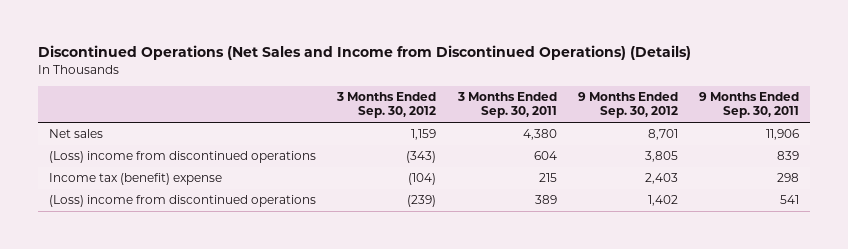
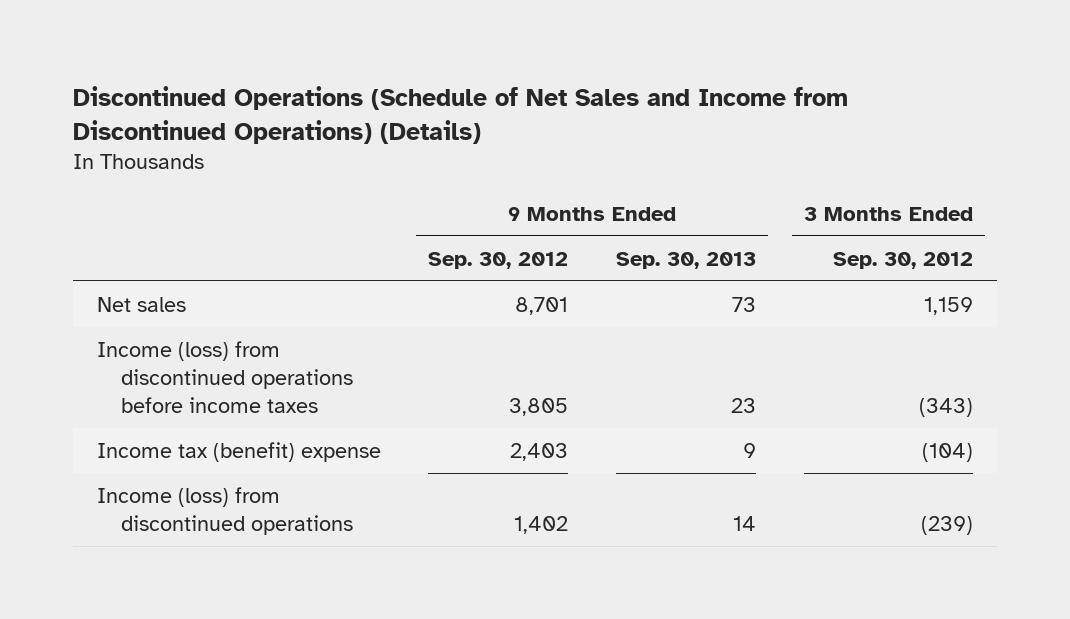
[38,45,692,61] Discontinued Operations (Net Sales and Income from Discontinued Operations) (Details) -> [72,86,848,144] Discontinued Operations (Schedule of Net Sales and Income from Discontinued Operations) (Details)
[456,92,557,119] 3 Months Ended Sep. 30, 2011 -> none
[699,92,800,119] 9 Months Ended Sep. 30, 2011 -> none
none -> [616,251,757,269] Sep. 30, 2013
[49,151,317,164] (Loss) income from discontinued operations -> [96,340,354,414] Income (loss) from discontinued operations before income taxes
[49,195,317,208] (Loss) income from discontinued operations -> [96,486,354,535] Income (loss) from discontinued operations

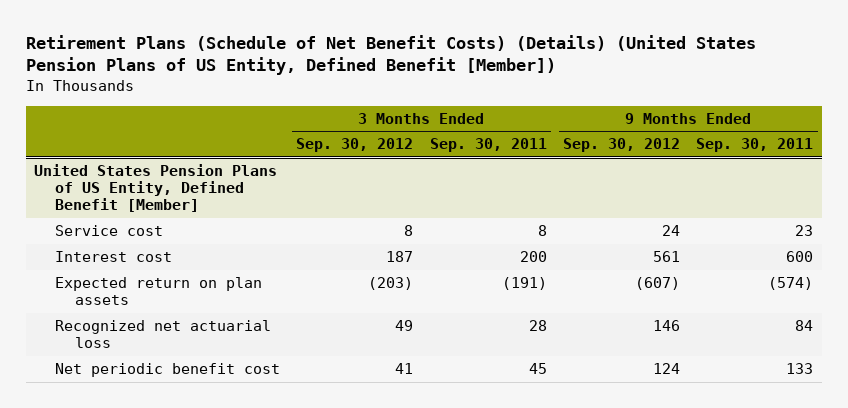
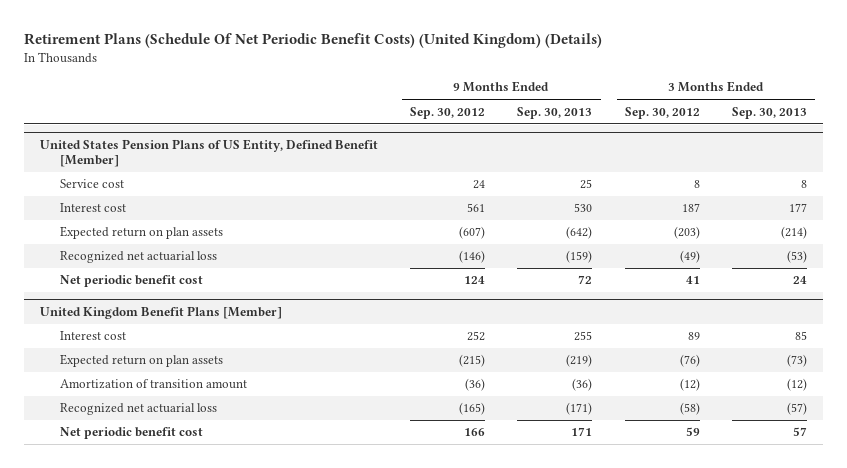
[26,34,757,76] Retirement Plans (Schedule of Net Benefit Costs) (Details) (United States Pension Plans of US Entity, Defined Benefit [Member]) -> [23,33,602,49] Retirement Plans (Schedule Of Net Periodic Benefit Costs) (United Kingdom) (Details)
[429,138,547,153] Sep. 30, 2011 -> none
[696,138,814,153] Sep. 30, 2011 -> none
none -> [517,106,593,119] Sep. 30, 2013
none -> [732,106,808,119] Sep. 30, 2013
[395,320,414,332] 49 -> [679,250,700,264] (49)
[653,320,681,332] 146 -> [459,250,486,264] (146)
none -> [39,305,282,319] United Kingdom Benefit Plans [Member]
none -> [59,331,126,341] Interest cost
none -> [59,354,223,368] Expected return on plan assets
none -> [59,379,247,390] Amortization of transition amount
none -> [59,403,217,416] Recognized net actuarial loss
none -> [59,427,203,440] Net periodic benefit cost

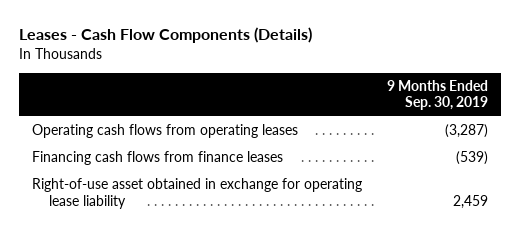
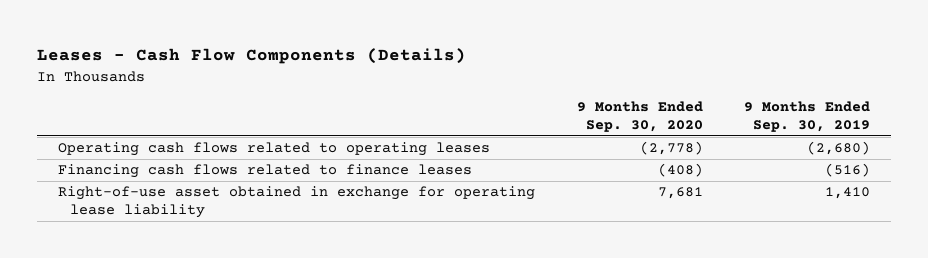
none -> [576,101,703,133] 9 Months Ended Sep. 30, 2020
[31,124,298,139] Operating cash flows from operating leases -> [57,142,490,157] Operating cash flows related to operating leases
[445,124,489,139] (3,287) -> [807,141,871,156] (2,680)
[31,151,283,166] Financing cash flows from finance leases -> [57,164,472,179] Financing cash flows related to finance leases
[456,151,489,166] (539) -> [825,163,871,178] (516)
[453,194,489,209] 2,459 -> [825,187,871,200] 1,410

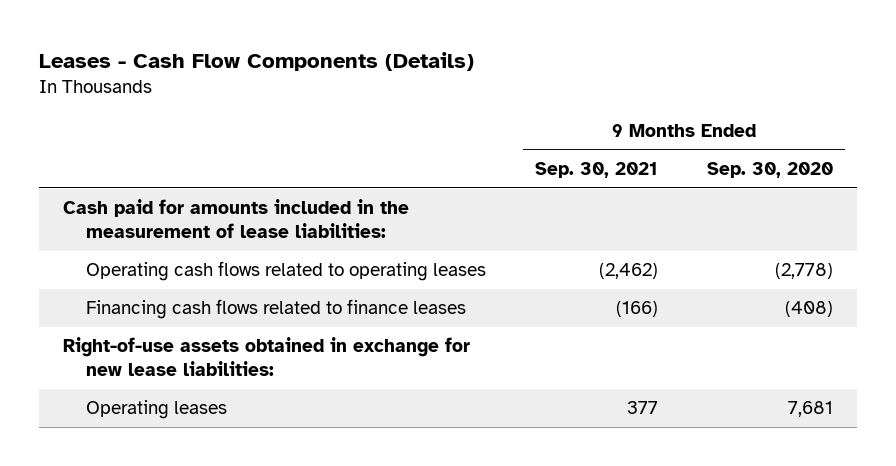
[744,101,871,133] 9 Months Ended Sep. 30, 2019 -> none
none -> [534,162,658,179] Sep. 30, 2021
none -> [63,199,410,239] Cash paid for amounts included in the measurement of lease liabilities:
none -> [63,337,471,377] Right-of-use assets obtained in exchange for new lease liabilities:
[57,186,535,219] Right-of-use asset obtained in exchange for operating lease liability -> [86,400,228,420] Operating leases

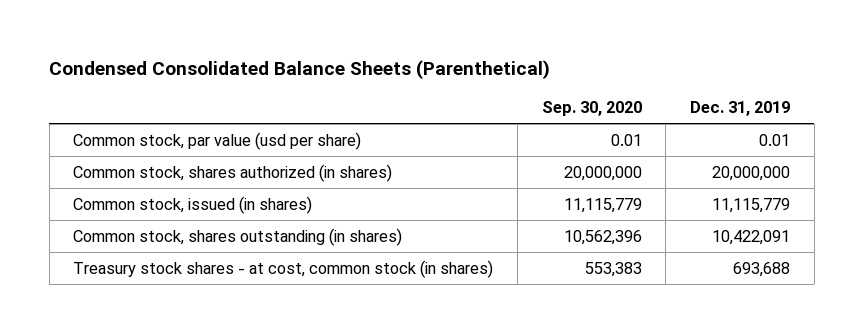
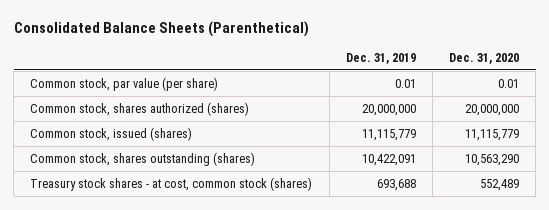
[49,59,551,79] Condensed Consolidated Balance Sheets (Parenthetical) -> [13,20,309,37] Consolidated Balance Sheets (Parenthetical)
[541,100,642,116] Sep. 30, 2020 -> none
none -> [449,53,520,65] Dec. 31, 2020
[73,131,362,150] Common stock, par value (usd per share) -> [30,76,219,91] Common stock, par value (per share)
[73,163,393,182] Common stock, shares authorized (in shares) -> [30,101,250,116] Common stock, shares authorized (shares)
[73,195,313,214] Common stock, issued (in shares) -> [30,126,193,141] Common stock, issued (shares)
[73,227,403,246] Common stock, shares outstanding (in shares) -> [30,151,256,166] Common stock, shares outstanding (shares)
[73,259,494,278] Treasury stock shares - at cost, common stock (in shares) -> [30,176,313,191] Treasury stock shares - at cost, common stock (shares)

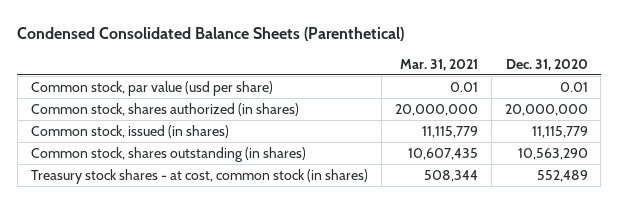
[13,20,309,37] Consolidated Balance Sheets (Parenthetical) -> [17,27,405,42] Condensed Consolidated Balance Sheets (Parenthetical)
[345,53,416,65] Dec. 31, 2019 -> none
none -> [399,58,478,71] Mar. 31, 2021
[30,76,219,91] Common stock, par value (per share) -> [30,80,273,96] Common stock, par value (usd per share)
[30,101,250,116] Common stock, shares authorized (shares) -> [30,102,299,116] Common stock, shares authorized (in shares)
[30,126,193,141] Common stock, issued (shares) -> [30,124,229,138] Common stock, issued (in shares)
[30,151,256,166] Common stock, shares outstanding (shares) -> [30,146,306,162] Common stock, shares outstanding (in shares)
[30,176,313,191] Treasury stock shares - at cost, common stock (shares) -> [30,168,368,184] Treasury stock shares - at cost, common stock (in shares)

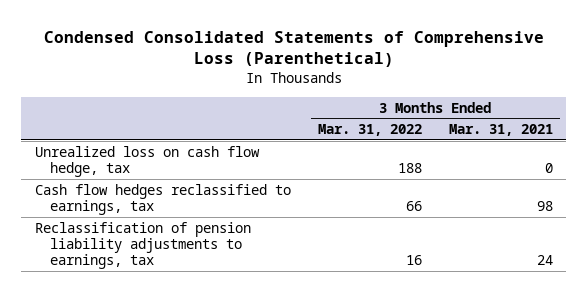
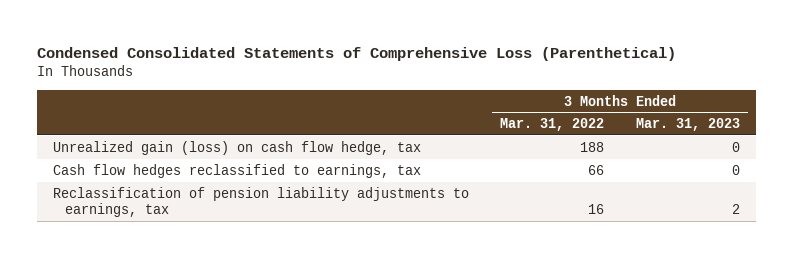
[448,124,553,137] Mar. 31, 2021 -> none
none -> [636,118,741,132] Mar. 31, 2023
[34,145,260,178] Unrealized loss on cash flow hedge, tax -> [52,140,421,155] Unrealized gain (loss) on cash flow hedge, tax

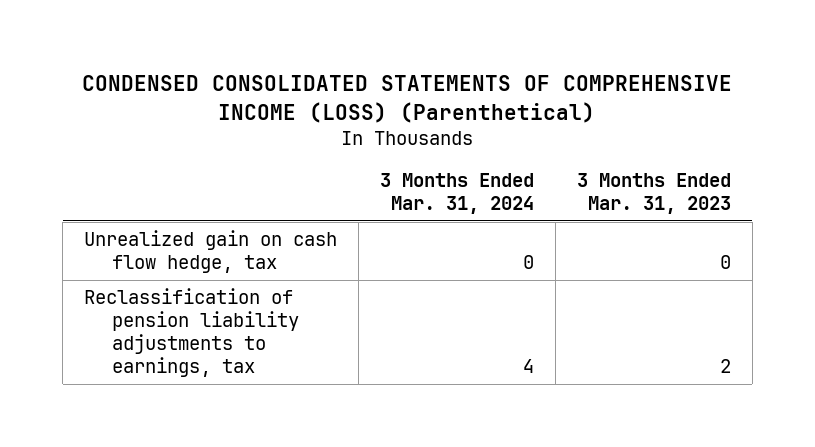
[36,46,676,61] Condensed Consolidated Statements of Comprehensive Loss (Parenthetical) -> [82,75,733,123] CONDENSED CONSOLIDATED STATEMENTS OF COMPREHENSIVE INCOME (LOSS) (Parenthetical)
[500,118,605,132] Mar. 31, 2022 -> none
none -> [379,173,534,215] 3 Months Ended Mar. 31, 2024
[52,163,421,178] Cash flow hedges reclassified to earnings, tax -> none
[52,140,421,155] Unrealized gain (loss) on cash flow hedge, tax -> [84,230,338,274] Unrealized gain on cash flow hedge, tax

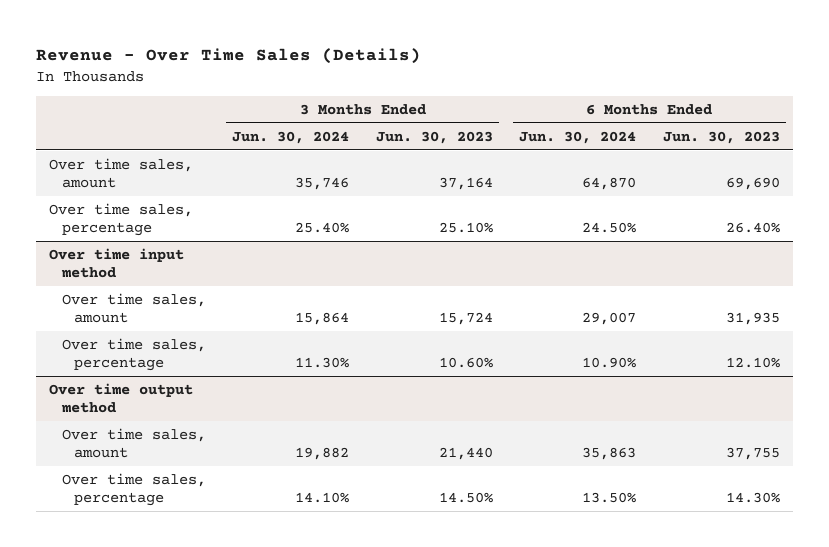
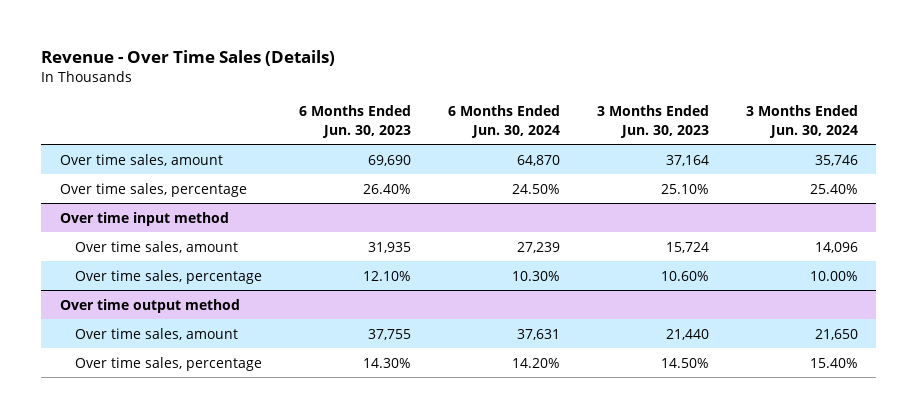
[295,311,350,325] 15,864 -> [814,241,858,253] 14,096
[582,311,637,325] 29,007 -> [517,241,561,253] 27,239
[295,356,350,368] 11.30% -> [809,270,858,281] 10.00%
[582,356,637,368] 10.90% -> [512,270,561,281] 10.30%
[295,446,350,460] 19,882 -> [814,328,858,340] 21,650
[582,446,637,460] 35,863 -> [517,328,561,340] 37,631
[295,491,350,503] 14.10% -> [809,357,858,368] 15.40%
[582,491,637,503] 13.50% -> [512,357,561,368] 14.20%

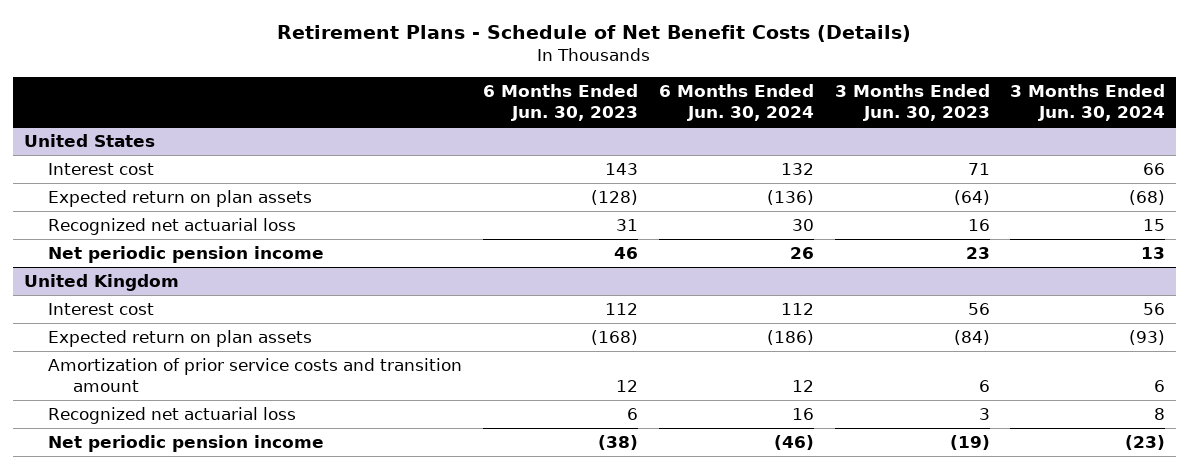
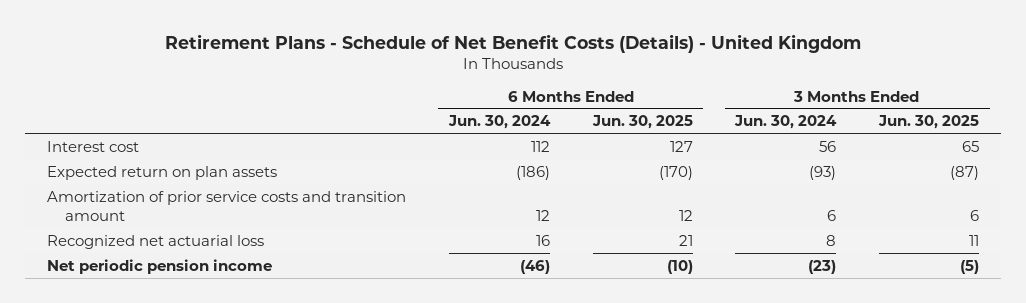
[277,24,912,42] Retirement Plans - Schedule of Net Benefit Costs (Details) -> [165,33,862,53] Retirement Plans - Schedule of Net Benefit Costs (Details) - United Kingdom
[483,84,639,122] 6 Months Ended Jun. 30, 2023 -> none
[834,84,990,122] 3 Months Ended Jun. 30, 2023 -> none
none -> [591,115,693,130] Jun. 30, 2025
none -> [878,115,980,130] Jun. 30, 2025
[23,134,155,148] United States -> none
[48,163,155,176] Interest cost -> none
[48,190,313,208] Expected return on plan assets -> none
[48,218,297,236] Recognized net actuarial loss -> none
[48,246,325,264] Net periodic pension income -> none
[23,274,179,292] United Kingdom -> none

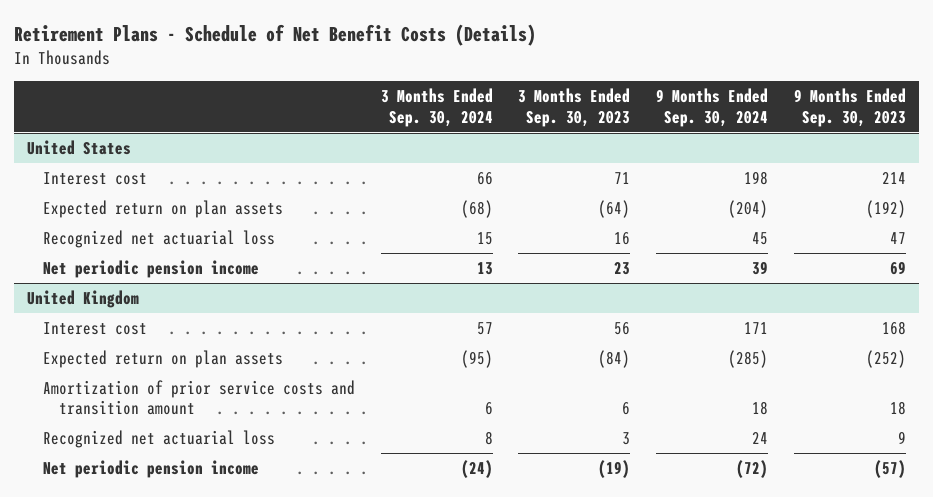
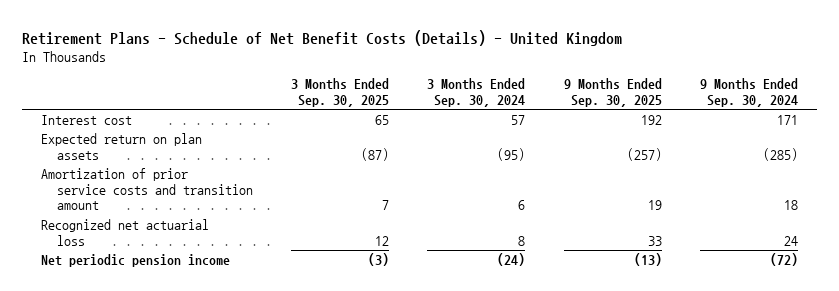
[14,23,537,46] Retirement Plans - Schedule of Net Benefit Costs (Details) -> [22,29,623,46] Retirement Plans - Schedule of Net Benefit Costs (Details) - United Kingdom
[518,88,631,127] 3 Months Ended Sep. 30, 2023 -> none
[793,88,906,127] 9 Months Ended Sep. 30, 2023 -> none
none -> [291,78,390,107] 3 Months Ended Sep. 30, 2025
none -> [563,78,662,107] 9 Months Ended Sep. 30, 2025
[27,140,132,156] United States -> none
[43,172,148,186] Interest cost -> none
[43,200,284,219] Expected return on plan assets -> none
[43,230,276,249] Recognized net actuarial loss -> none
[43,260,260,279] Net periodic pension income -> none
[27,290,140,309] United Kingdom -> none

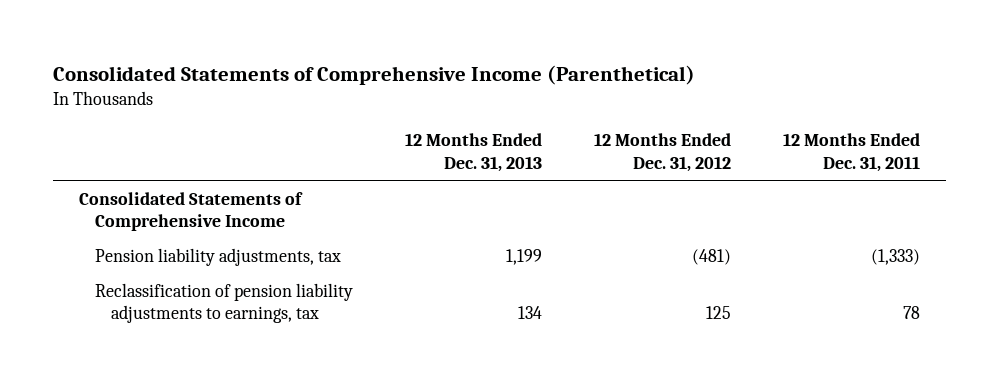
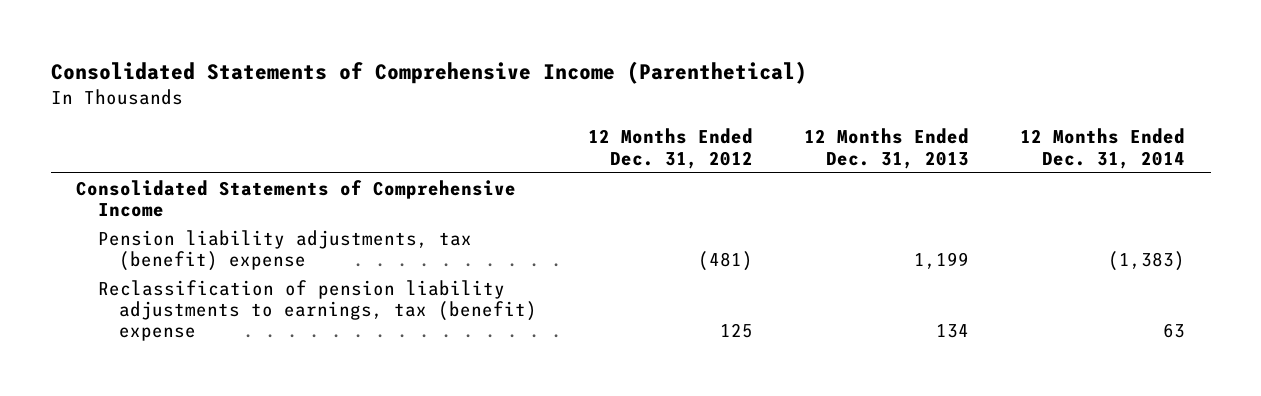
[783,133,921,172] 12 Months Ended Dec. 31, 2011 -> none
none -> [1020,128,1186,169] 12 Months Ended Dec. 31, 2014
[94,247,341,266] Pension liability adjustments, tax -> [97,229,472,272] Pension liability adjustments, tax (benefit) expense
[94,282,353,323] Reclassification of pension liability adjustments to earnings, tax -> [97,279,537,342] Reclassification of pension liability adjustments to earnings, tax (benefit) expense

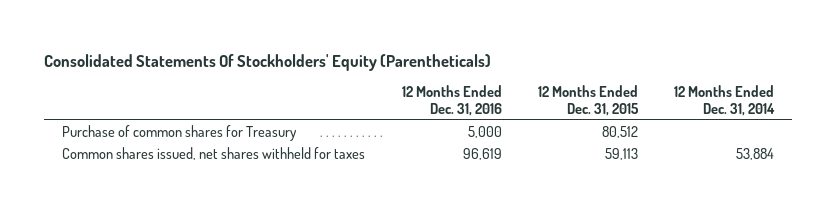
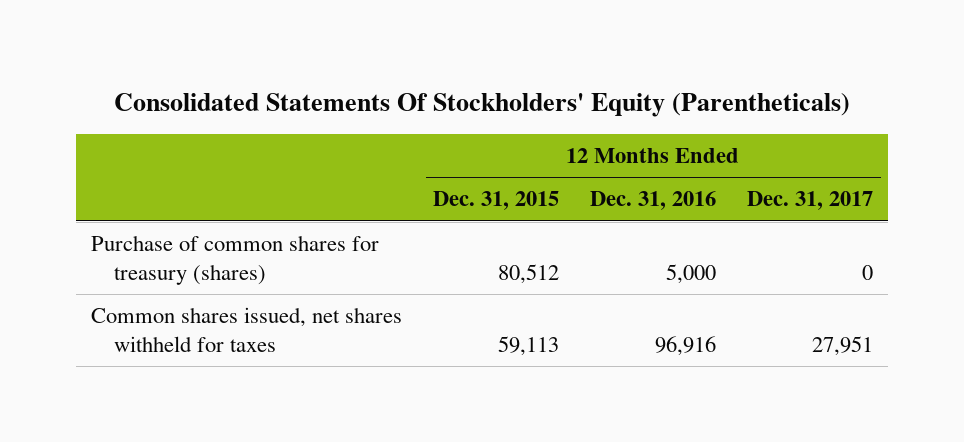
[674,85,776,116] 12 Months Ended Dec. 31, 2014 -> none
none -> [746,191,873,211] Dec. 31, 2017
[62,125,298,142] Purchase of common shares for Treasury -> [91,235,380,286] Purchase of common shares for treasury (shares)
[462,148,502,161] 96,619 -> [655,336,717,357] 96,916

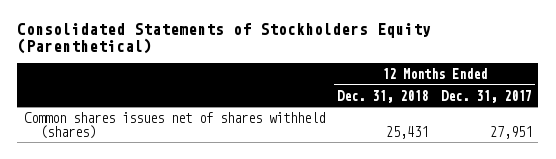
[114,93,851,118] Consolidated Statements Of Stockholders' Equity (Parentheticals) -> [17,22,432,55] Consolidated Statements of Stockholders Equity (Parenthetical)
[433,191,560,211] Dec. 31, 2015 -> none
[590,191,717,211] Dec. 31, 2016 -> none
none -> [337,89,429,103] Dec. 31, 2018
[91,235,380,286] Purchase of common shares for treasury (shares) -> none
[91,307,403,353] Common shares issued, net shares withheld for taxes -> [23,111,325,139] Common shares issues net of shares withheld (shares)

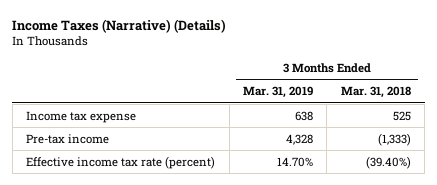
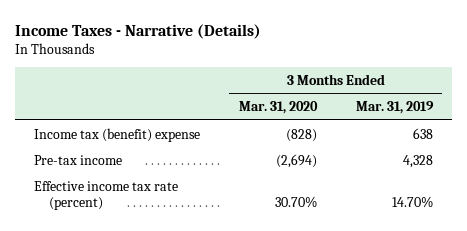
[12,18,227,33] Income Taxes (Narrative) (Details) -> [15,23,262,39] Income Taxes - Narrative (Details)
[340,86,411,99] Mar. 31, 2018 -> none
none -> [238,101,318,115] Mar. 31, 2020
[26,110,137,123] Income tax expense -> [34,127,201,142] Income tax (benefit) expense

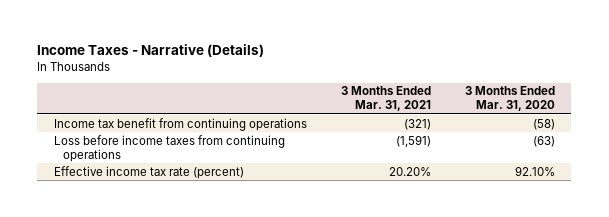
[355,101,434,115] Mar. 31, 2019 -> none
none -> [340,86,431,112] 3 Months Ended Mar. 31, 2021
[34,127,201,142] Income tax (benefit) expense -> [54,117,308,131] Income tax benefit from continuing operations
[285,128,317,142] (828) -> [532,118,555,130] (58)
[34,154,123,165] Pre-tax income -> [54,134,286,162] Loss before income taxes from continuing operations
[275,153,317,168] (2,694) -> [532,135,555,147] (63)
[274,196,317,209] 30.70% -> [514,165,555,176] 92.10%

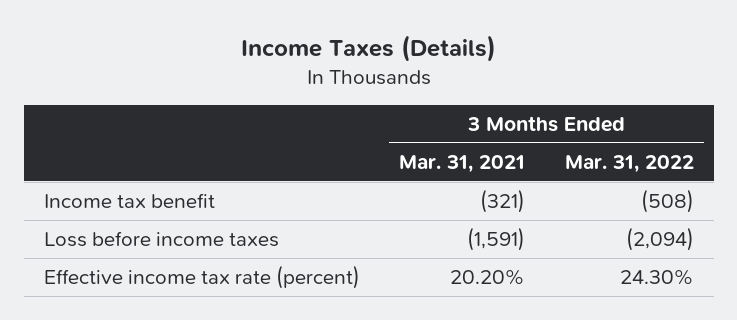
[37,44,265,58] Income Taxes - Narrative (Details) -> [240,35,496,63] Income Taxes (Details)
[464,86,555,112] 3 Months Ended Mar. 31, 2020 -> none
none -> [564,154,694,173] Mar. 31, 2022
[54,117,308,131] Income tax benefit from continuing operations -> [43,193,215,209] Income tax benefit
[54,134,286,162] Loss before income taxes from continuing operations -> [43,231,279,248] Loss before income taxes

